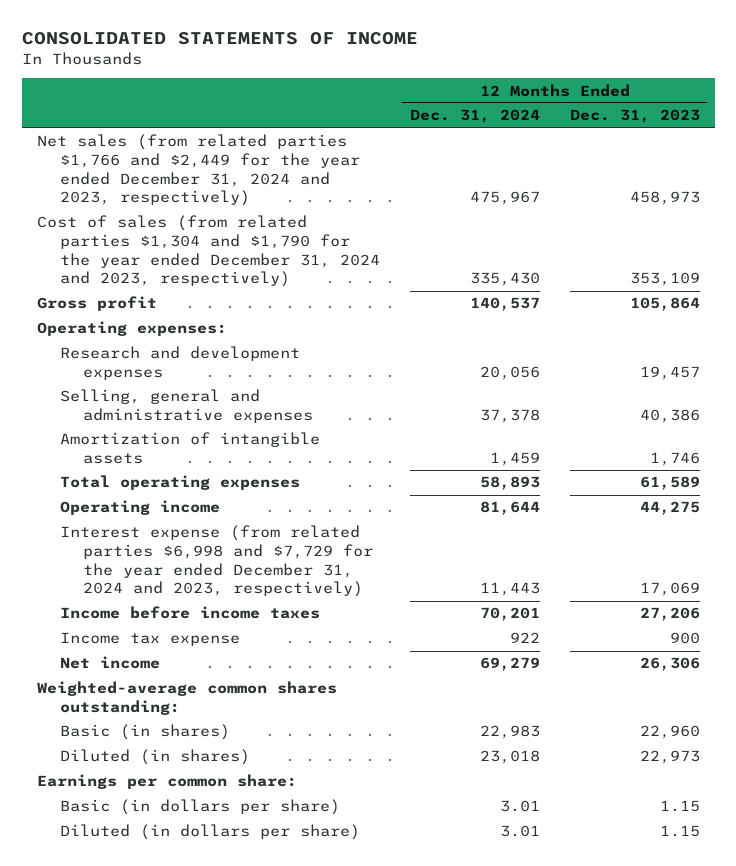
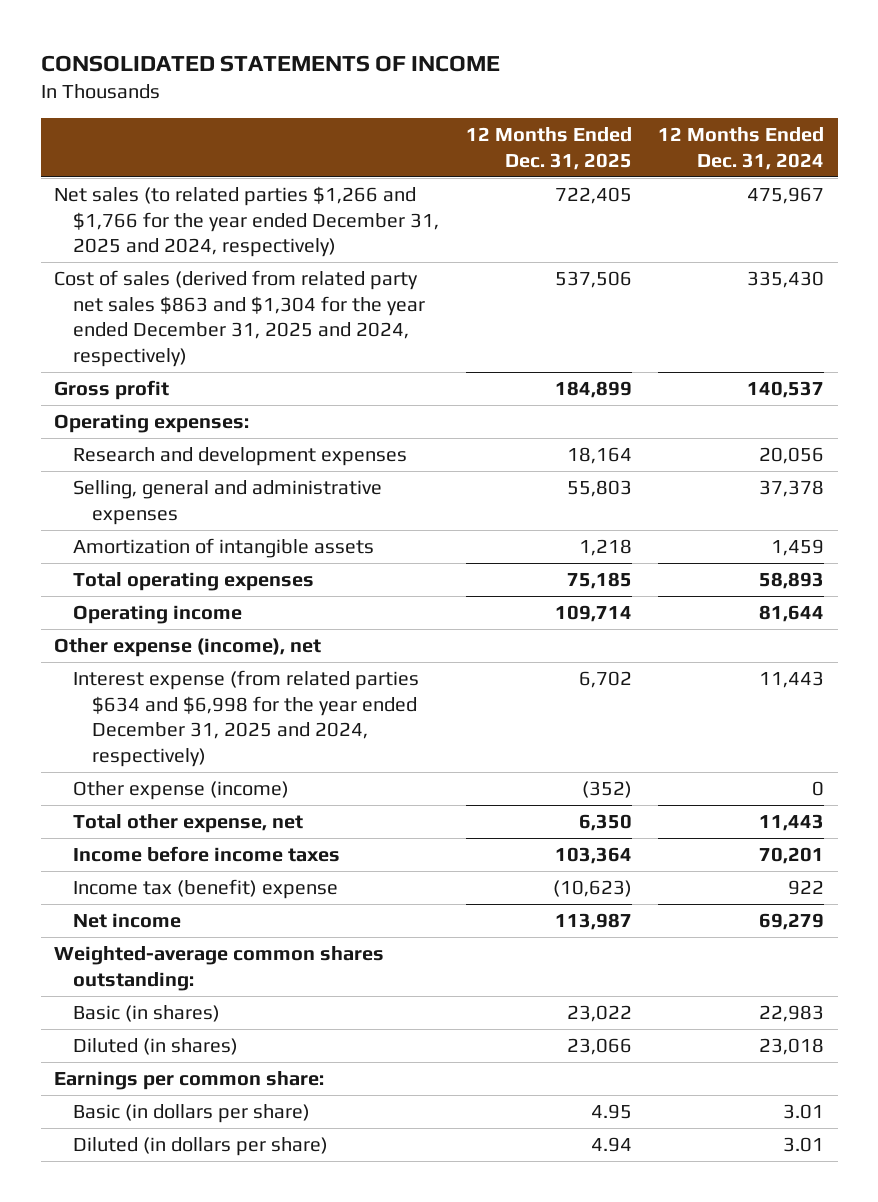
[569,109,700,124] Dec. 31, 2023 -> none
none -> [465,126,632,170] 12 Months Ended Dec. 31, 2025
[36,134,360,207] Net sales (from related parties $1,766 and $2,449 for the year ended December 31, 2024 and 2023, respectively) -> [54,185,439,258] Net sales (to related parties $1,266 and $1,766 for the year ended December 31, 2025 and 2024, respectively)
[36,215,380,288] Cost of sales (from related parties $1,304 and $1,790 for the year ended December 31, 2024 and 2023, respectively) -> [54,269,425,367] Cost of sales (derived from related party net sales $863 and $1,304 for the year ended December 31, 2025 and 2024, respectively)
none -> [54,637,322,657] Other expense (income), net
[59,525,373,598] Interest expense (from related parties $6,998 and $7,729 for the year ended December 31, 2024 and 2023, respectively) -> [72,669,419,767] Interest expense (from related parties $634 and $6,998 for the year ended December 31, 2025 and 2024, respectively)
none -> [72,780,289,800] Other expense (income)
none -> [72,813,303,833] Total other expense, net
[59,632,240,647] Income tax expense -> [72,878,338,899] Income tax (benefit) expense

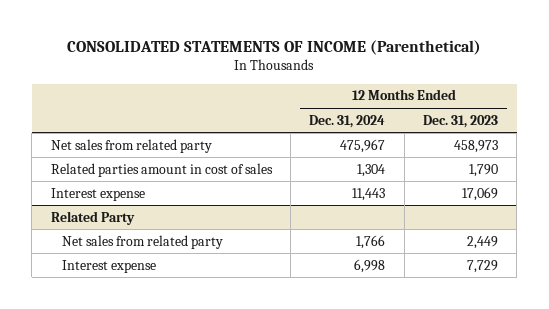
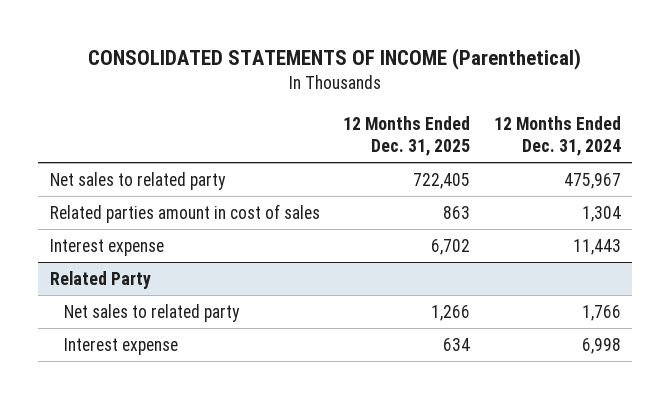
[423,114,499,128] Dec. 31, 2023 -> none
none -> [343,115,471,157] 12 Months Ended Dec. 31, 2025
[50,138,212,153] Net sales from related party -> [49,171,226,190] Net sales to related party
[62,234,224,249] Net sales from related party -> [63,303,240,322] Net sales to related party

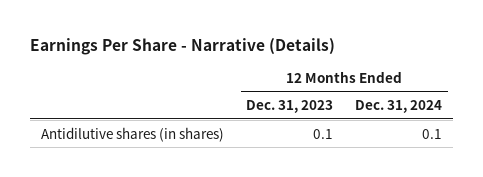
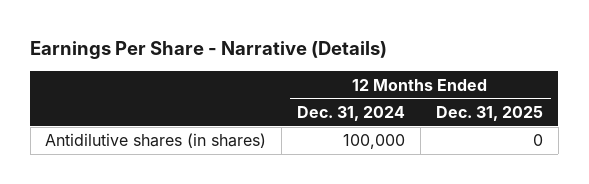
[246,99,334,113] Dec. 31, 2023 -> none
none -> [436,105,544,121] Dec. 31, 2025
[422,128,443,139] 0.1 -> [343,134,406,150] 100,000

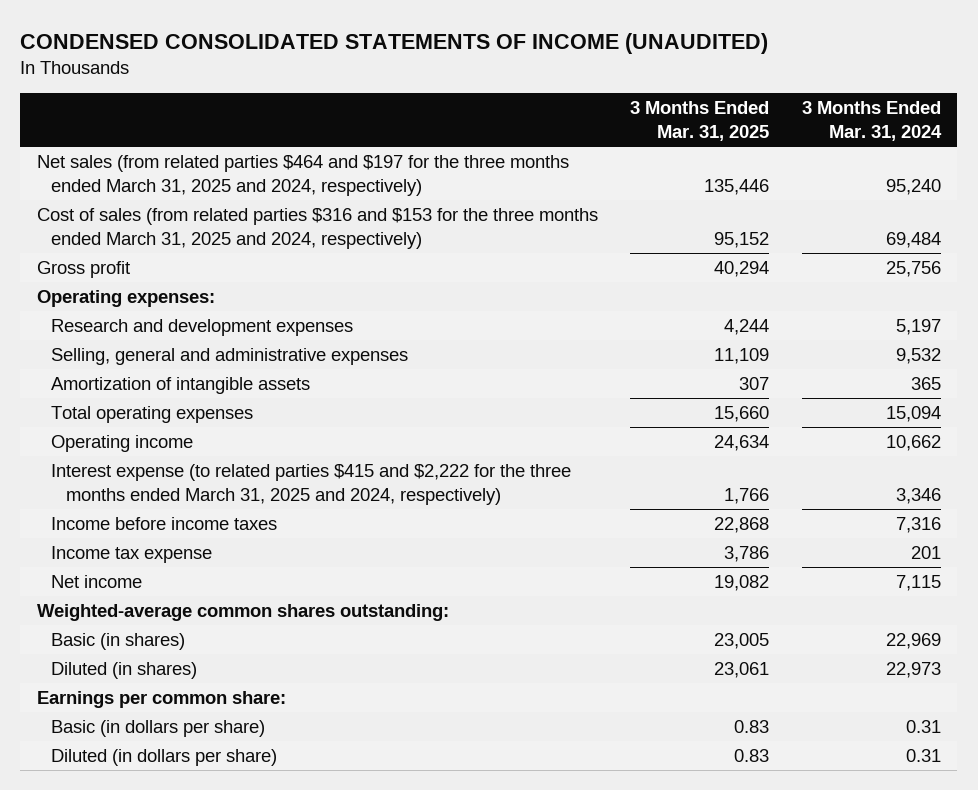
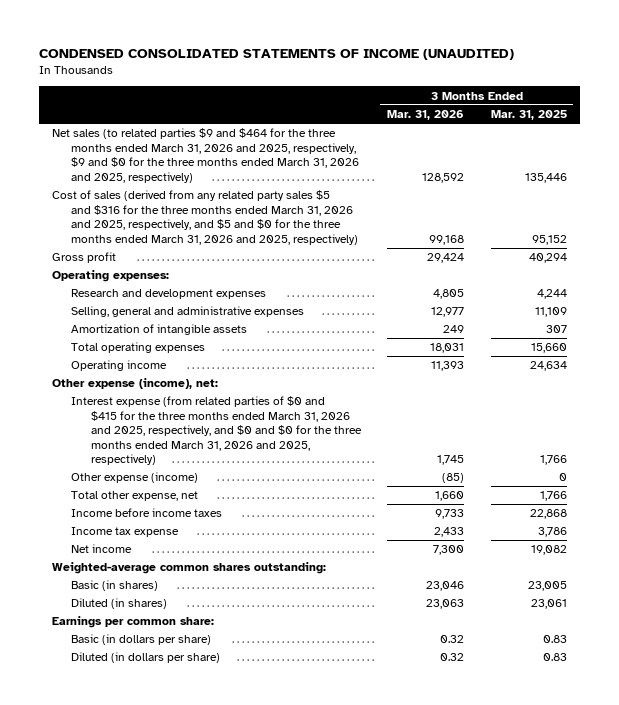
[801,101,942,141] 3 Months Ended Mar. 31, 2024 -> none
none -> [387,109,465,120] Mar. 31, 2026
[36,155,569,196] Net sales (from related parties $464 and $197 for the three months ended March 31, 2025 and 2024, respectively) -> [52,128,360,183] Net sales (to related parties $9 and $464 for the three months ended March 31, 2026 and 2025, respectively, $9 and $0 for the three months ended March 31, 2026 and 2025, respectively)
[36,208,598,249] Cost of sales (from related parties $316 and $153 for the three months ended March 31, 2025 and 2024, respectively) -> [52,190,359,245] Cost of sales (derived from any related party sales $5 and $316 for the three months ended March 31, 2026 and 2025, respectively, and $5 and $0 for the three months ended March 31, 2026 and 2025, respectively)
none -> [52,378,219,390] Other expense (income), net:
[51,464,572,505] Interest expense (to related parties $415 and $2,222 for the three months ended March 31, 2025 and 2024, respectively) -> [71,396,362,466] Interest expense (from related parties of $0 and $415 for the three months ended March 31, 2026 and 2025, respectively, and $0 and $0 for the three months ended March 31, 2026 and 2025, respectively)
none -> [71,472,199,484] Other expense (income)
none -> [71,491,199,502] Total other expense, net

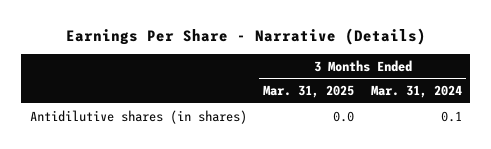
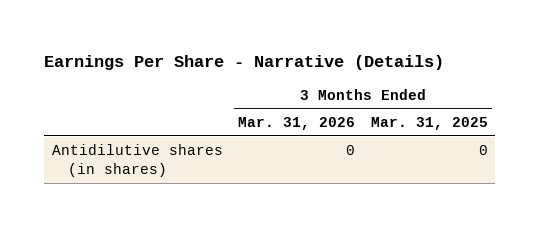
[370,85,462,99] Mar. 31, 2024 -> none
none -> [238,117,356,131] Mar. 31, 2026
[333,110,355,122] 0.0 -> [478,145,488,156] 0

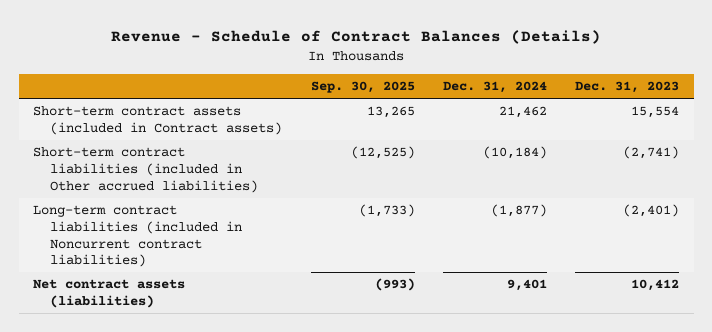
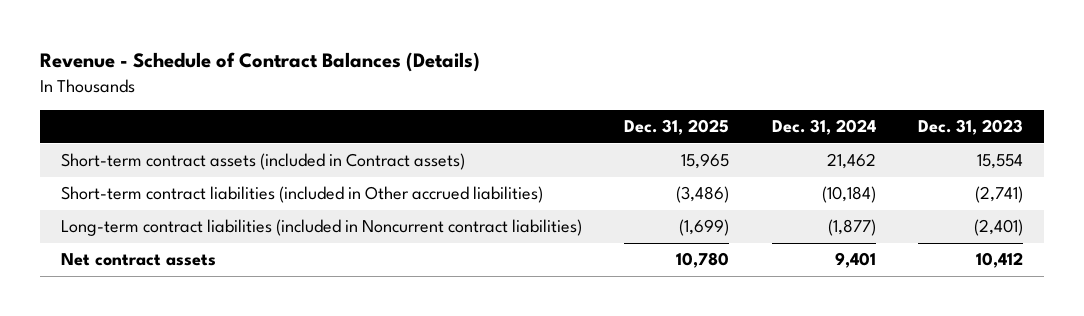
[310,81,415,94] Sep. 30, 2025 -> none
none -> [624,119,730,136] Dec. 31, 2025
[33,279,186,308] Net contract assets (liabilities) -> [60,253,216,267] Net contract assets

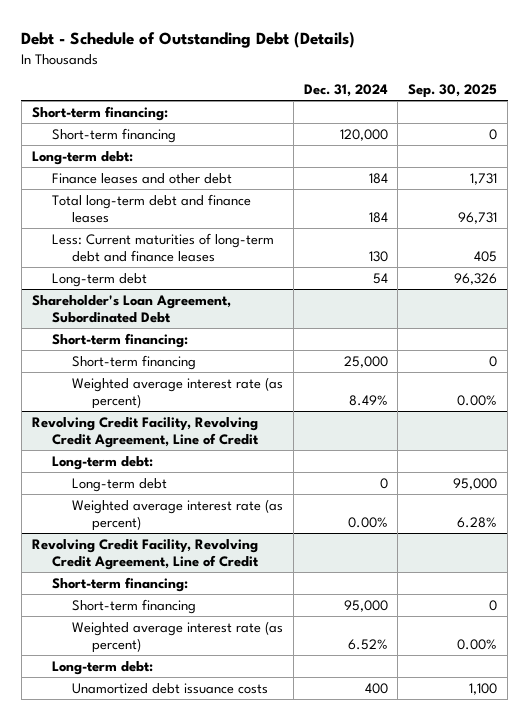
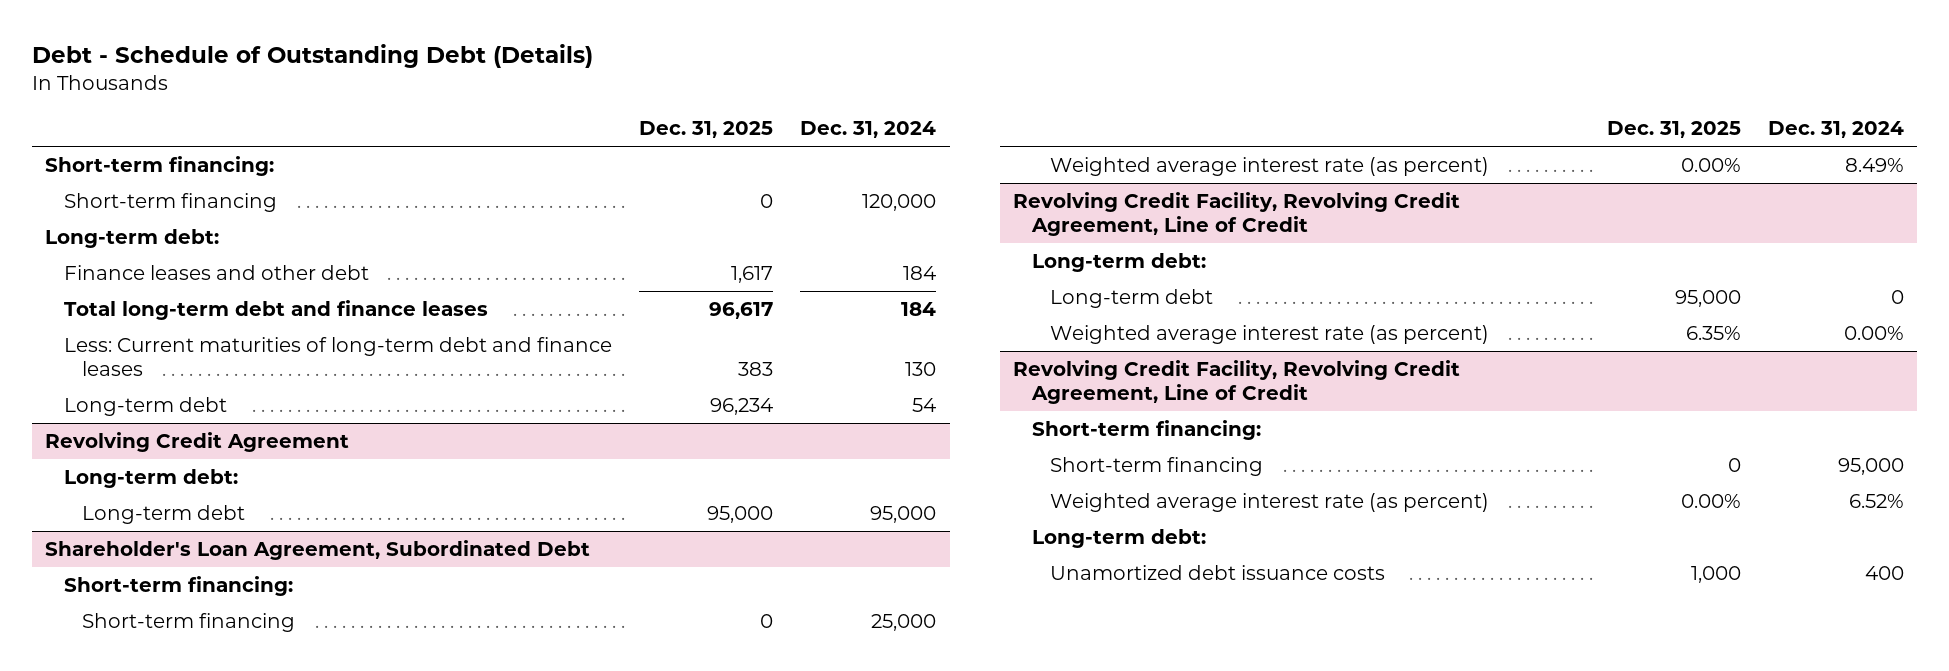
[408,84,498,99] Sep. 30, 2025 -> none
none -> [638,120,773,138] Dec. 31, 2025
none -> [45,432,350,453] Revolving Credit Agreement
none -> [63,469,238,489] Long-term debt:
none -> [82,505,246,525] Long-term debt

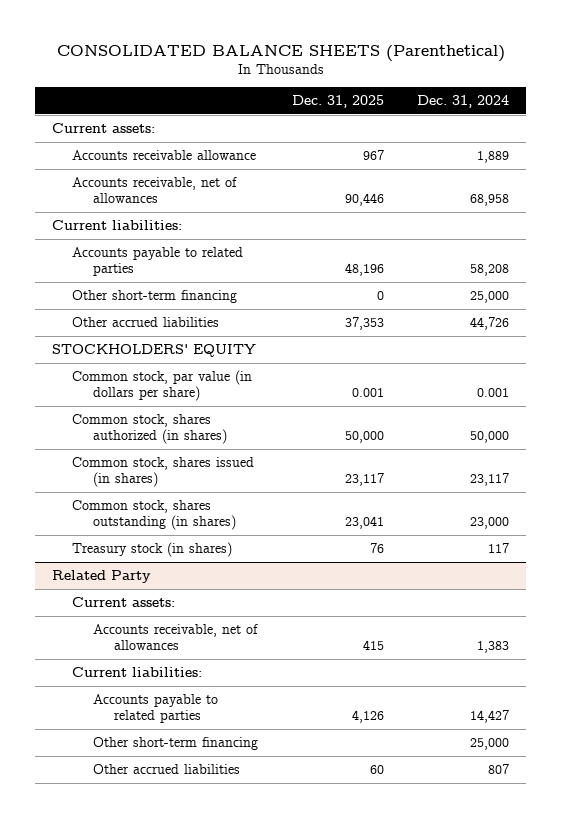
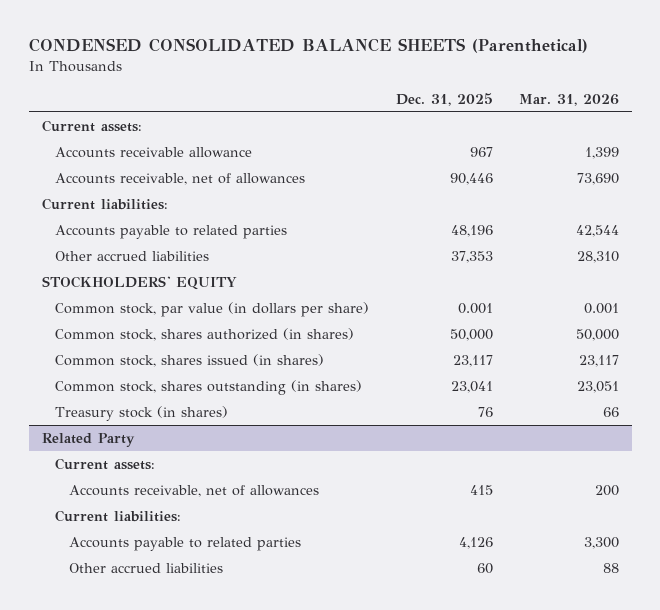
[56,44,505,62] CONSOLIDATED BALANCE SHEETS (Parenthetical) -> [28,38,588,54] CONDENSED CONSOLIDATED BALANCE SHEETS (Parenthetical)
[417,95,510,109] Dec. 31, 2024 -> none
none -> [518,93,619,106] Mar. 31, 2026
[72,289,238,303] Other short-term financing -> none
[92,736,258,750] Other short-term financing -> none

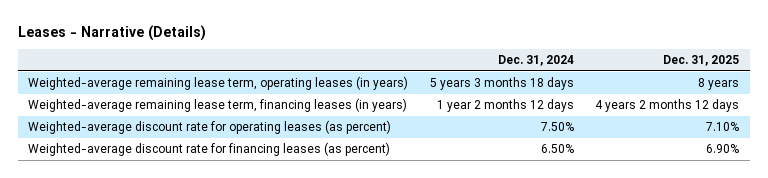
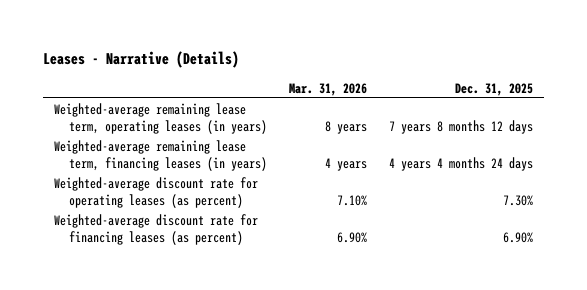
[497,55,574,67] Dec. 31, 2024 -> none
none -> [288,82,367,96] Mar. 31, 2026
[698,78,740,91] 8 years -> [389,119,534,134] 7 years 8 months 12 days
[595,99,740,113] 4 years 2 months 12 days -> [389,156,534,171] 4 years 4 months 24 days
[706,122,740,132] 7.10% -> [503,194,534,206] 7.30%

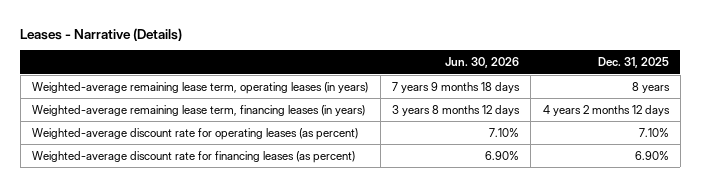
[288,82,367,96] Mar. 31, 2026 -> none
none -> [444,57,519,69] Jun. 30, 2026
[389,119,534,134] 7 years 8 months 12 days -> [631,81,670,93] 8 years
[389,156,534,171] 4 years 4 months 24 days -> [542,104,670,116] 4 years 2 months 12 days
[503,194,534,206] 7.30% -> [638,127,669,137] 7.10%

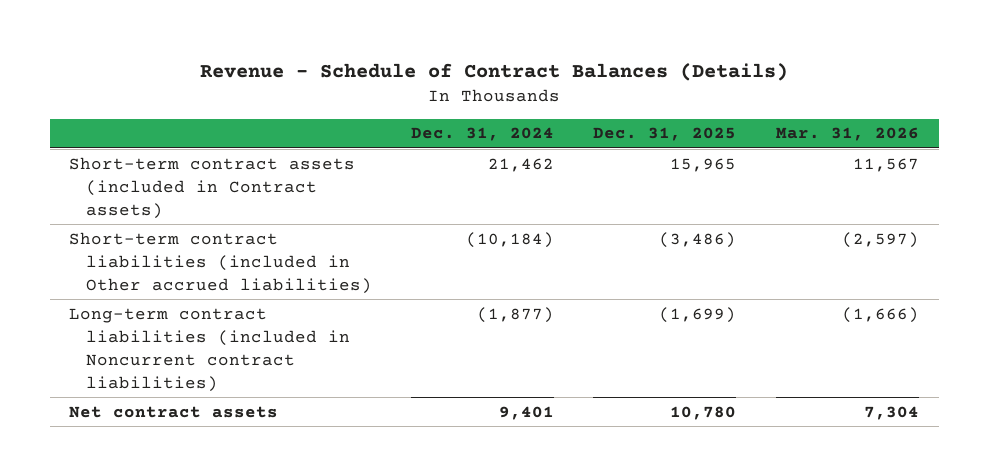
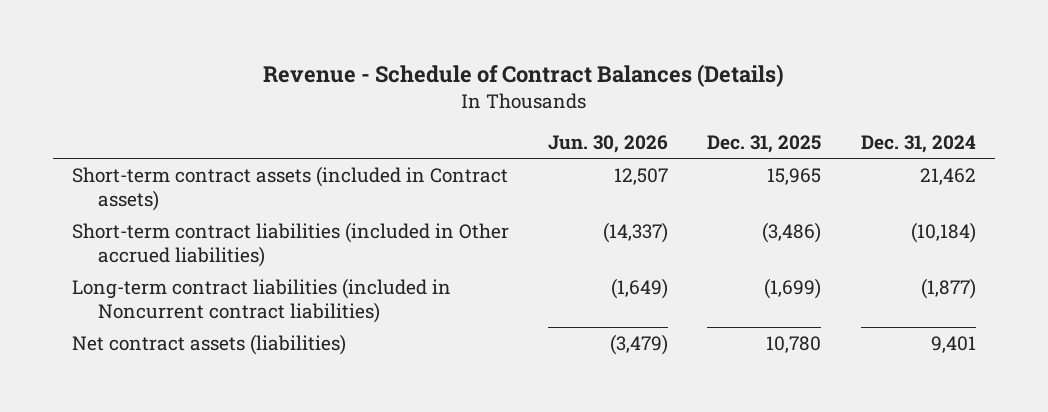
[775,127,919,142] Mar. 31, 2026 -> none
none -> [548,135,669,154] Jun. 30, 2026
[69,405,279,418] Net contract assets -> [72,333,347,355] Net contract assets (liabilities)

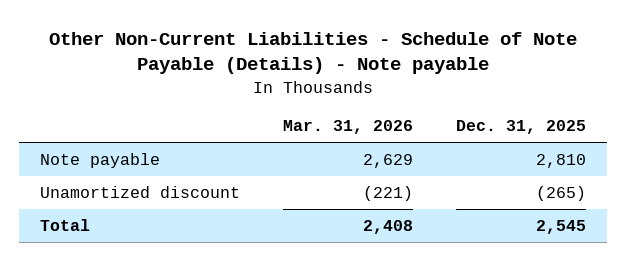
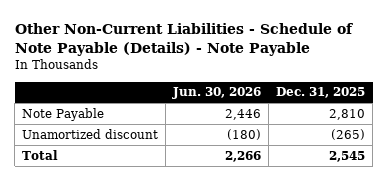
[49,31,578,75] Other Non-Current Liabilities - Schedule of Note Payable (Details) - Note payable -> [14,22,353,56] Other Non-Current Liabilities - Schedule of Note Payable (Details) - Note Payable
[283,120,414,135] Mar. 31, 2026 -> none
none -> [172,87,262,100] Jun. 30, 2026
[40,152,161,168] Note payable -> [22,107,105,121] Note Payable

